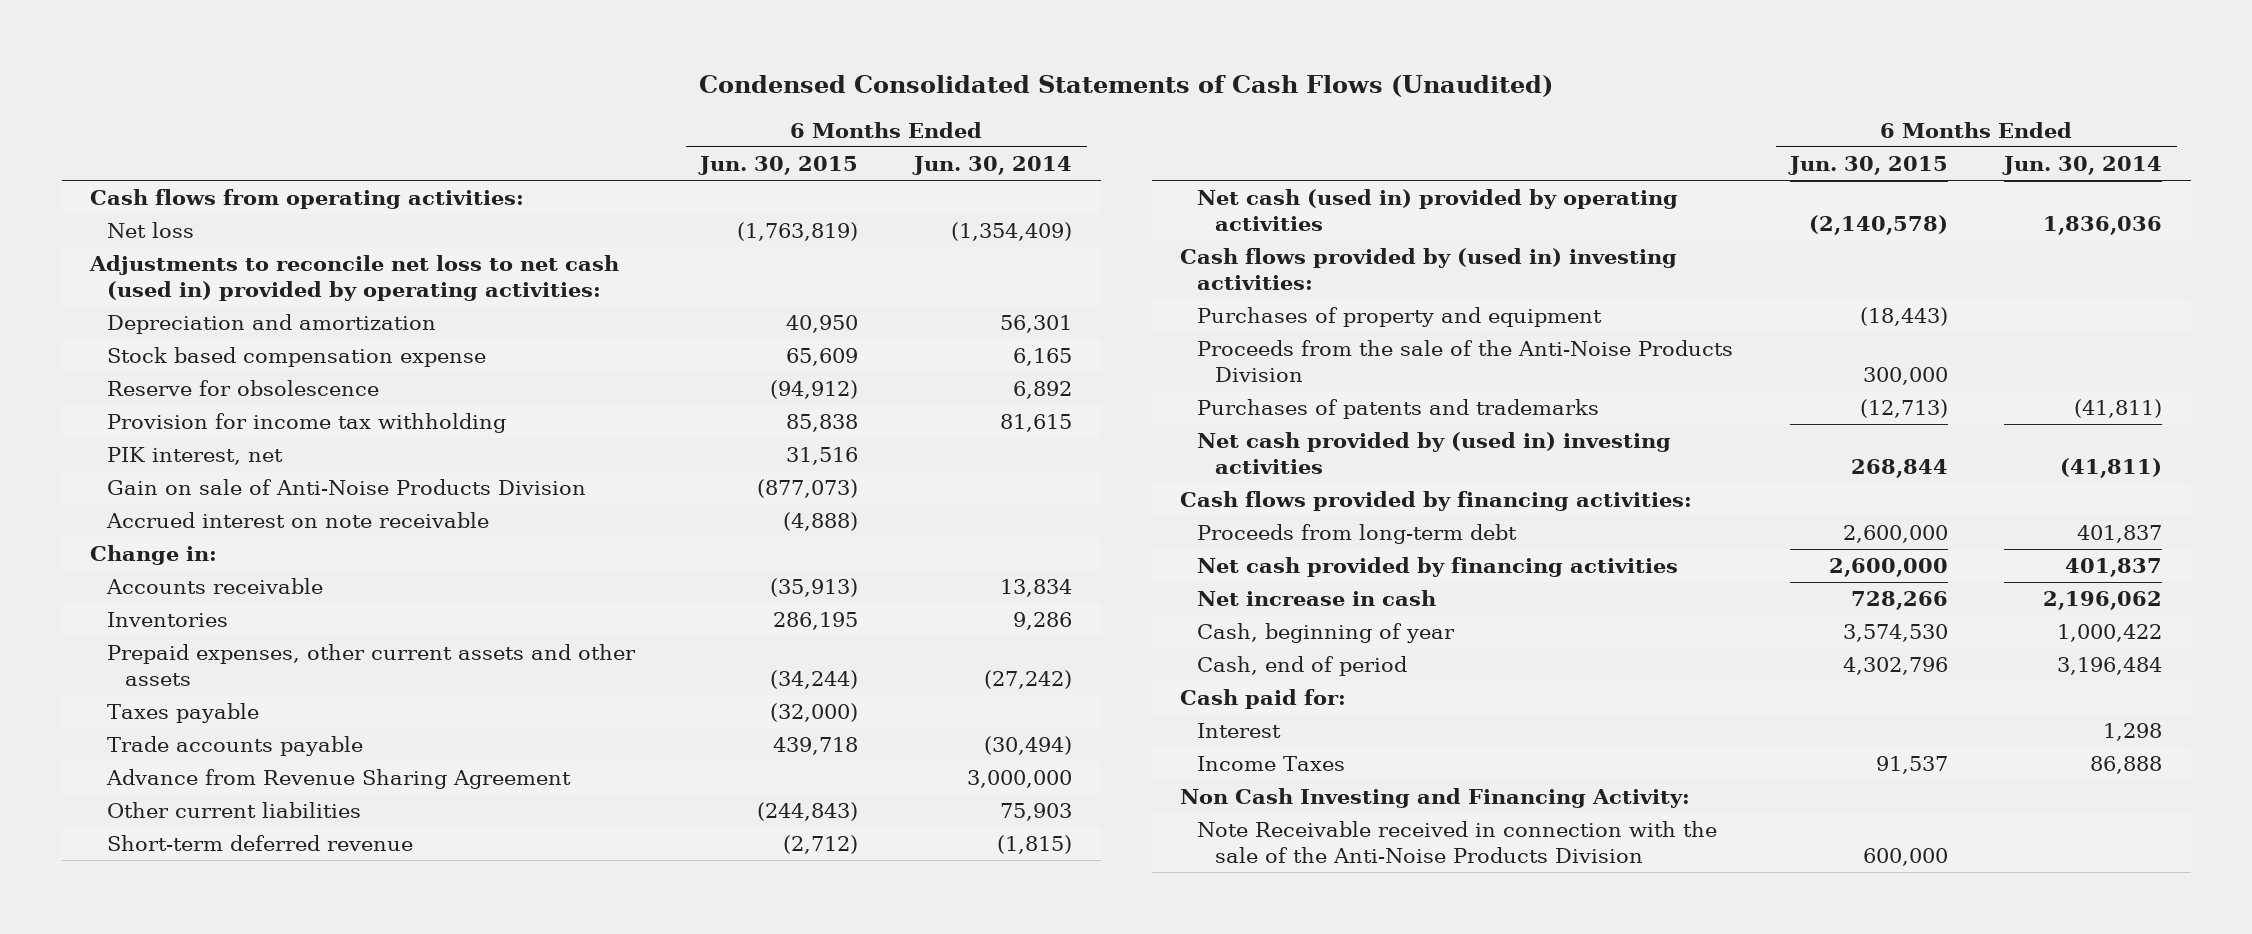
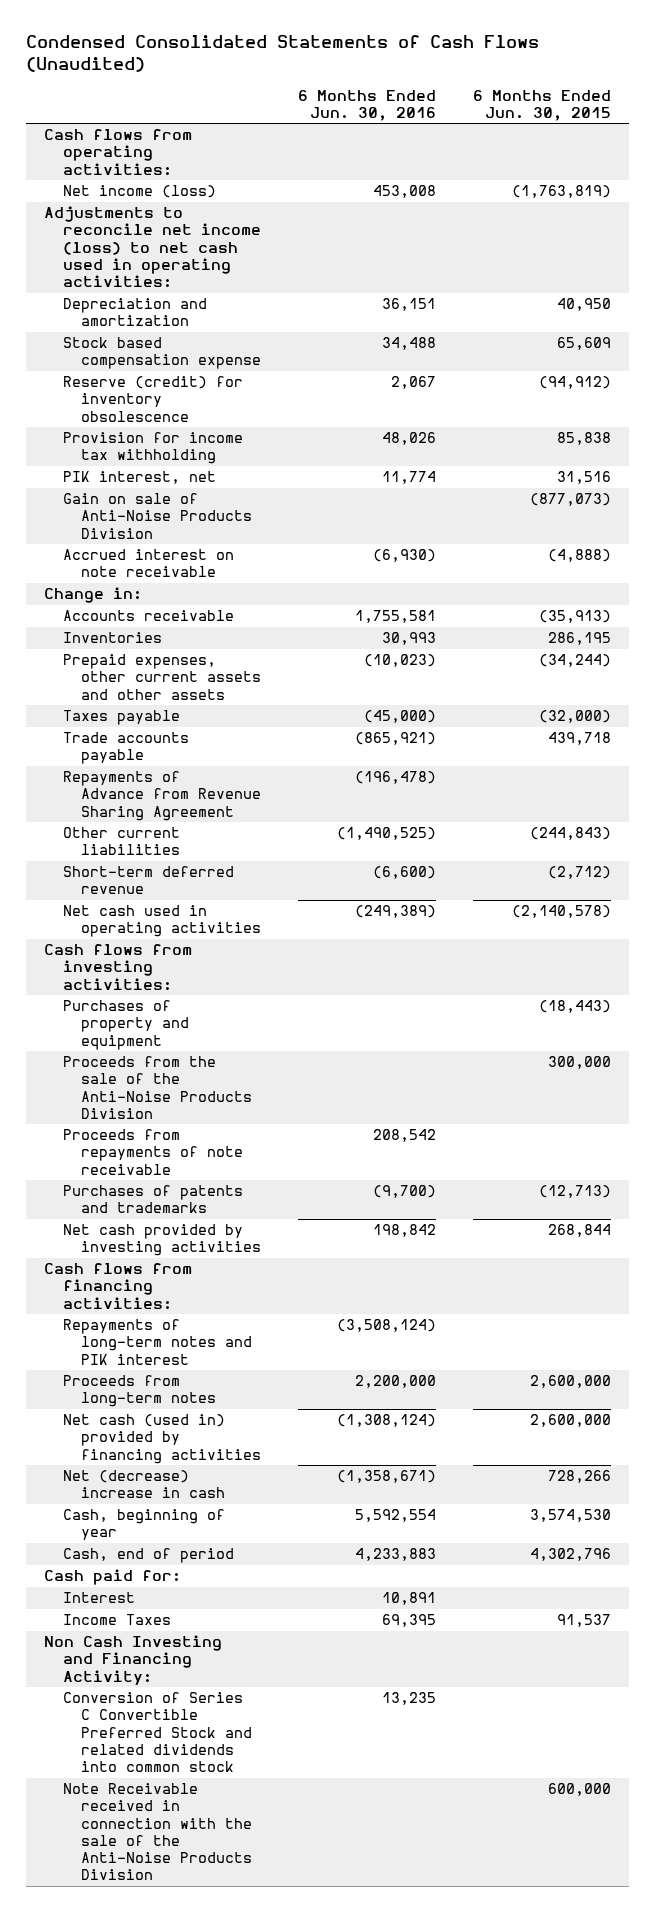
[912,156,1073,176] Jun. 30, 2014 -> none
none -> [298,89,437,122] 6 Months Ended Jun. 30, 2016
[107,222,195,239] Net loss -> [62,185,216,199] Net income (loss)
[88,255,619,301] Adjustments to reconcile net loss to net cash (used in) provided by operating activities: -> [44,206,261,289] Adjustments to reconcile net income (loss) to net cash used in operating activities:
[107,380,380,397] Reserve for obsolescence -> [62,376,243,422] Reserve (credit) for inventory obsolescence
[106,769,572,790] Advance from Revenue Sharing Agreement -> [62,771,262,821] Repayments of Advance from Revenue Sharing Agreement
[1197,189,1679,231] Net cash (used in) provided by operating activities -> [62,905,262,938] Net cash used in operating activities
[1179,248,1677,290] Cash flows provided by (used in) investing activities: -> [44,944,193,991] Cash flows from investing activities:
none -> [62,1129,244,1175] Proceeds from repayments of note receivable
[1197,432,1672,474] Net cash provided by (used in) investing activities -> [62,1224,262,1257] Net cash provided by investing activities
[1179,491,1692,512] Cash flows provided by financing activities: -> [44,1263,193,1310] Cash flows from financing activities:
none -> [62,1319,253,1365] Repayments of long-term notes and PIK interest
[1197,524,1518,545] Proceeds from long-term debt -> [62,1375,217,1408] Proceeds from long-term notes
[1197,557,1679,578] Net cash provided by financing activities -> [62,1414,262,1464] Net cash (used in) provided by financing activities
[1197,590,1437,607] Net increase in cash -> [62,1470,226,1499] Net (decrease) increase in cash
none -> [62,1692,253,1773] Conversion of Series C Convertible Preferred Stock and related dividends into common stock

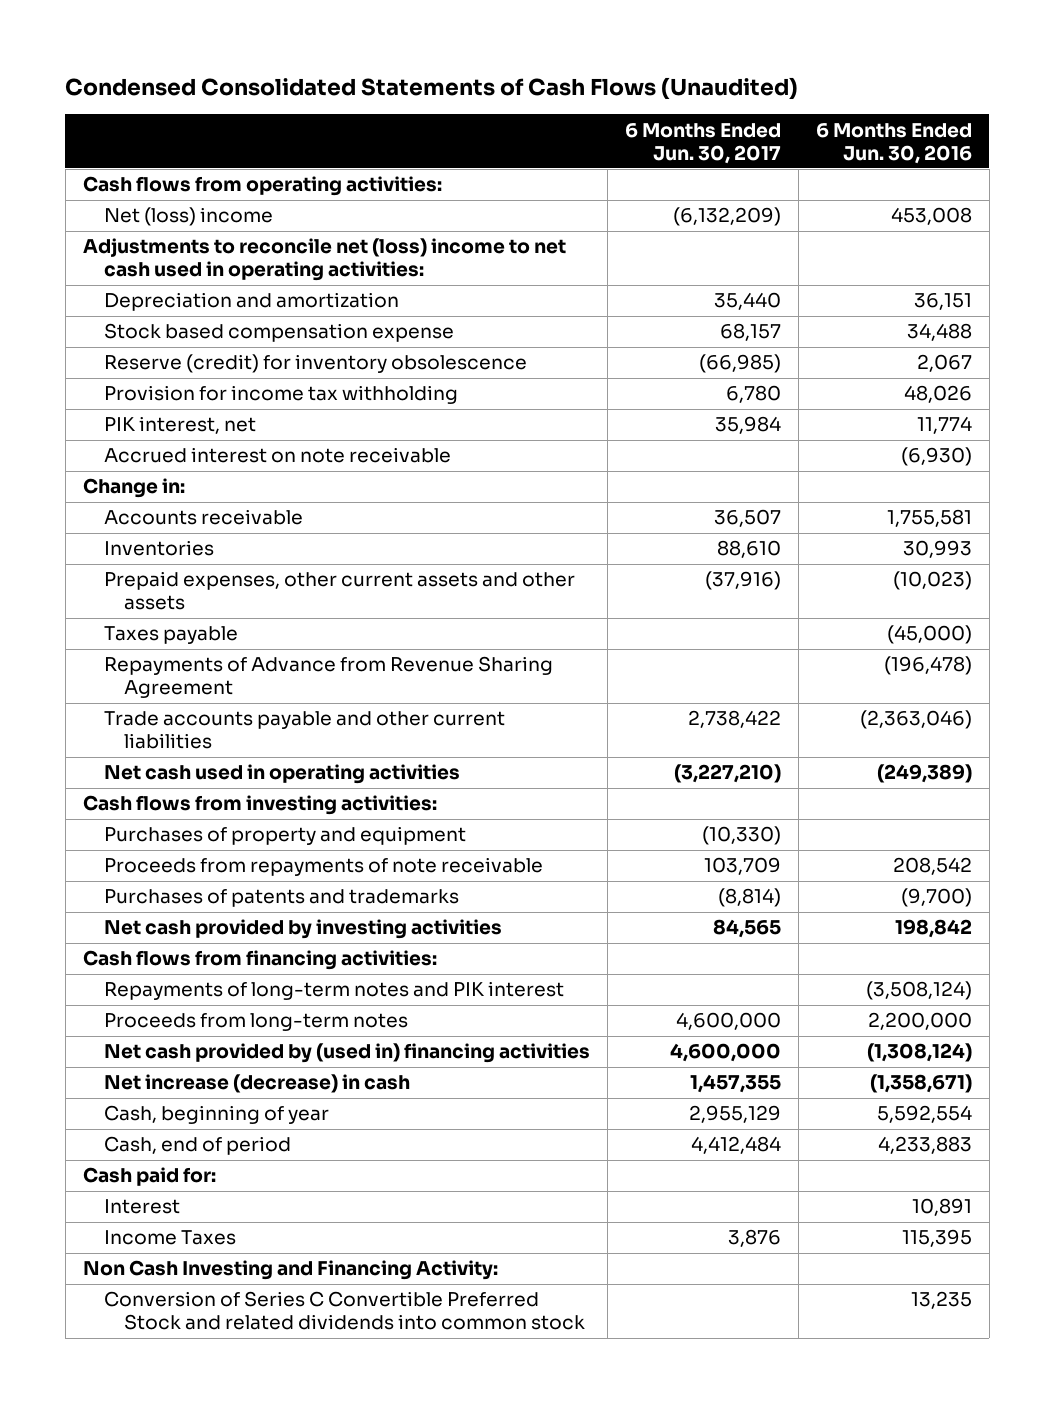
[472,89,611,122] 6 Months Ended Jun. 30, 2015 -> none
none -> [624,122,781,164] 6 Months Ended Jun. 30, 2017
[62,185,216,199] Net income (loss) -> [103,207,273,227] Net (loss) income
[44,206,261,289] Adjustments to reconcile net income (loss) to net cash used in operating activities: -> [82,238,566,282] Adjustments to reconcile net (loss) income to net cash used in operating activities:
[62,493,253,539] Gain on sale of Anti-Noise Products Division -> none
[62,732,189,765] Trade accounts payable -> none
[62,827,181,856] Other current liabilities -> none
[62,866,234,895] Short-term deferred revenue -> none
none -> [103,711,505,750] Trade accounts payable and other current liabilities
[62,1056,253,1119] Proceeds from the sale of the Anti-Noise Products Division -> none
[62,1414,262,1464] Net cash (used in) provided by financing activities -> [103,1043,590,1064] Net cash provided by (used in) financing activities
[62,1470,226,1499] Net (decrease) increase in cash -> [103,1074,410,1094] Net increase (decrease) in cash
[382,1614,437,1628] 69,395 -> [901,1229,972,1248] 115,395
[62,1783,253,1881] Note Receivable received in connection with the sale of the Anti-Noise Products Division -> none

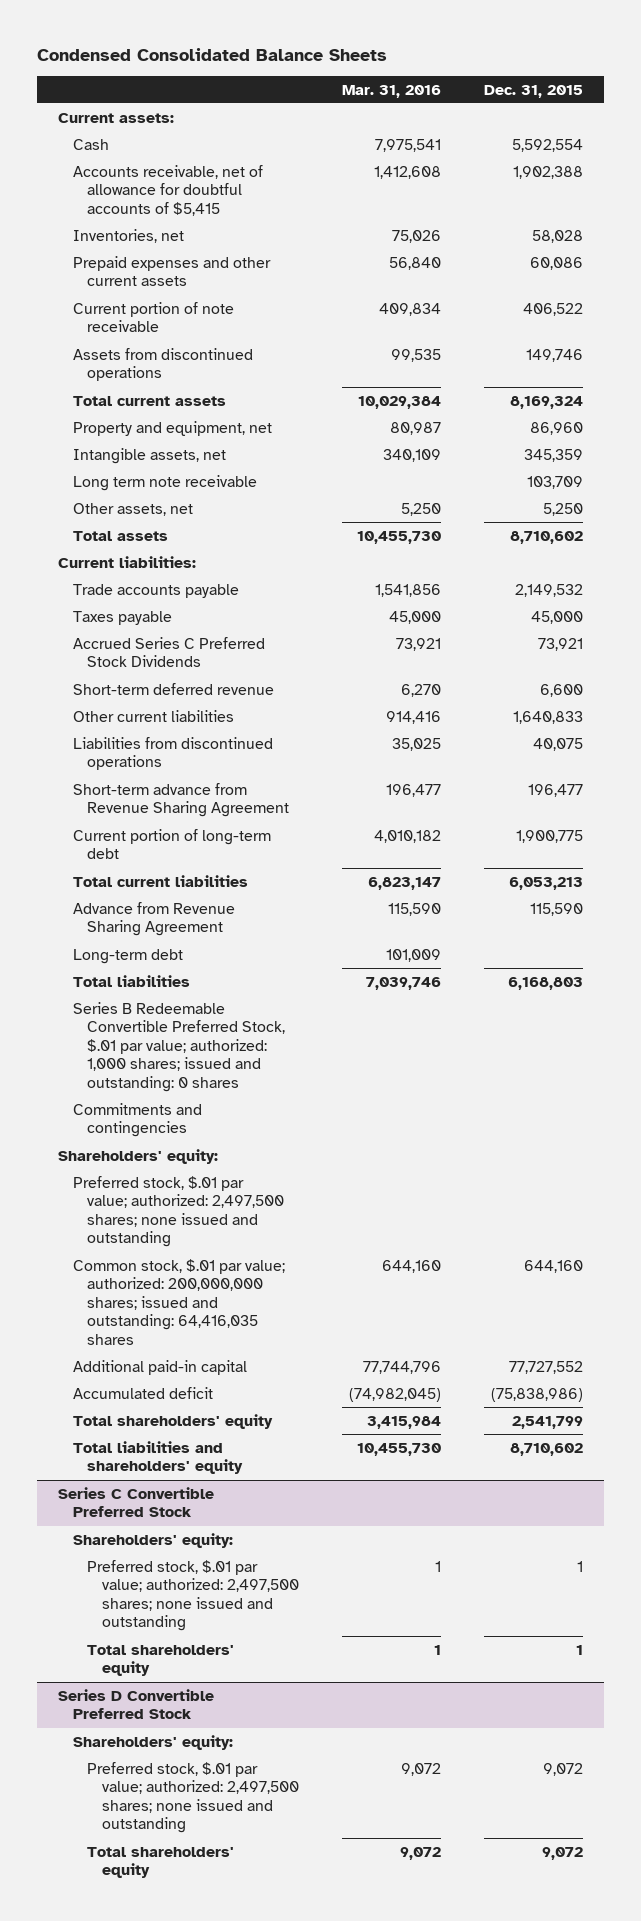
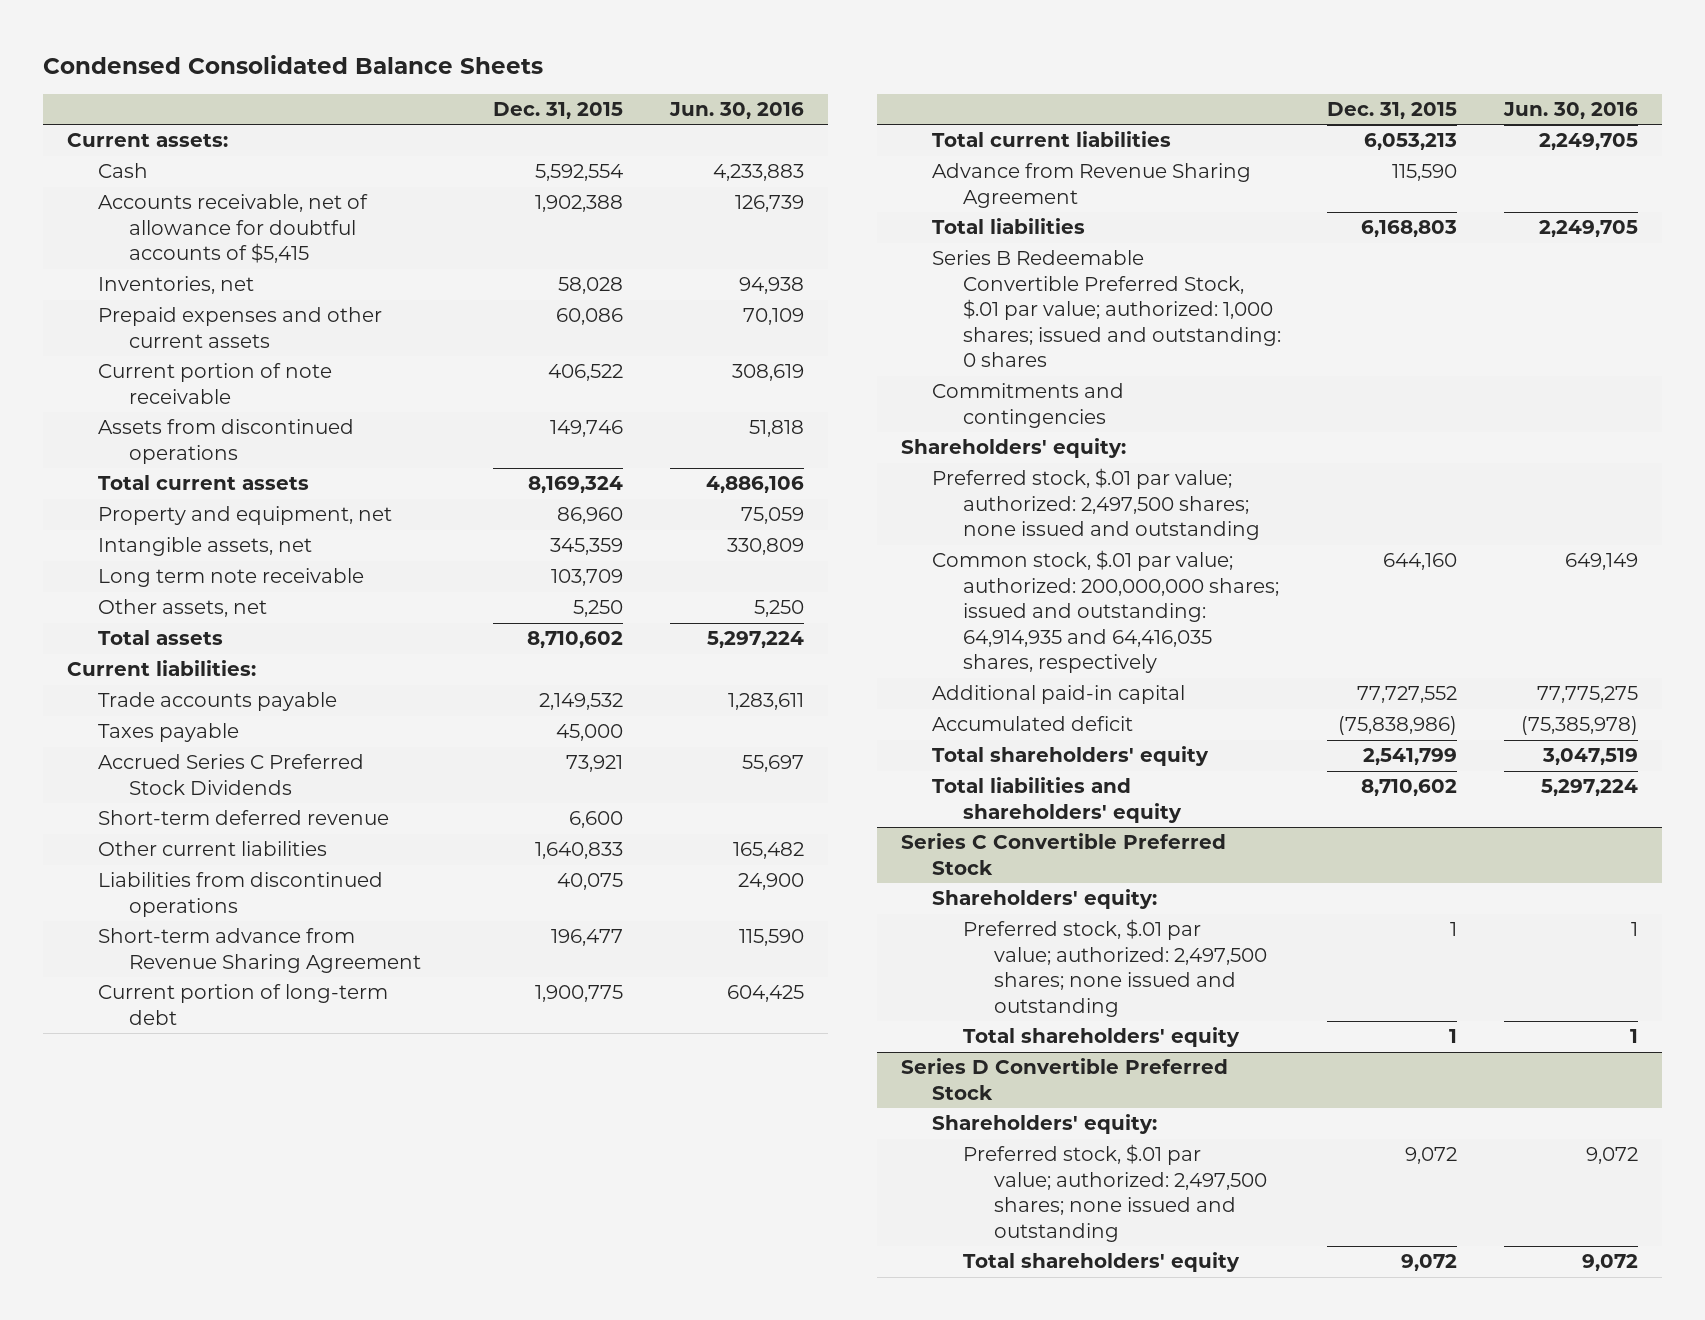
[341,84,441,98] Mar. 31, 2016 -> none
none -> [669,101,805,119] Jun. 30, 2016
[72,948,183,964] Long-term debt -> none
[72,1258,285,1345] Common stock, $.01 par value; authorized: 200,000,000 shares; issued and outstanding: 64,416,035 shares -> [931,550,1279,674] Common stock, $.01 par value; authorized: 200,000,000 shares; issued and outstanding: 64,914,935 and 64,416,035 shares, respectively

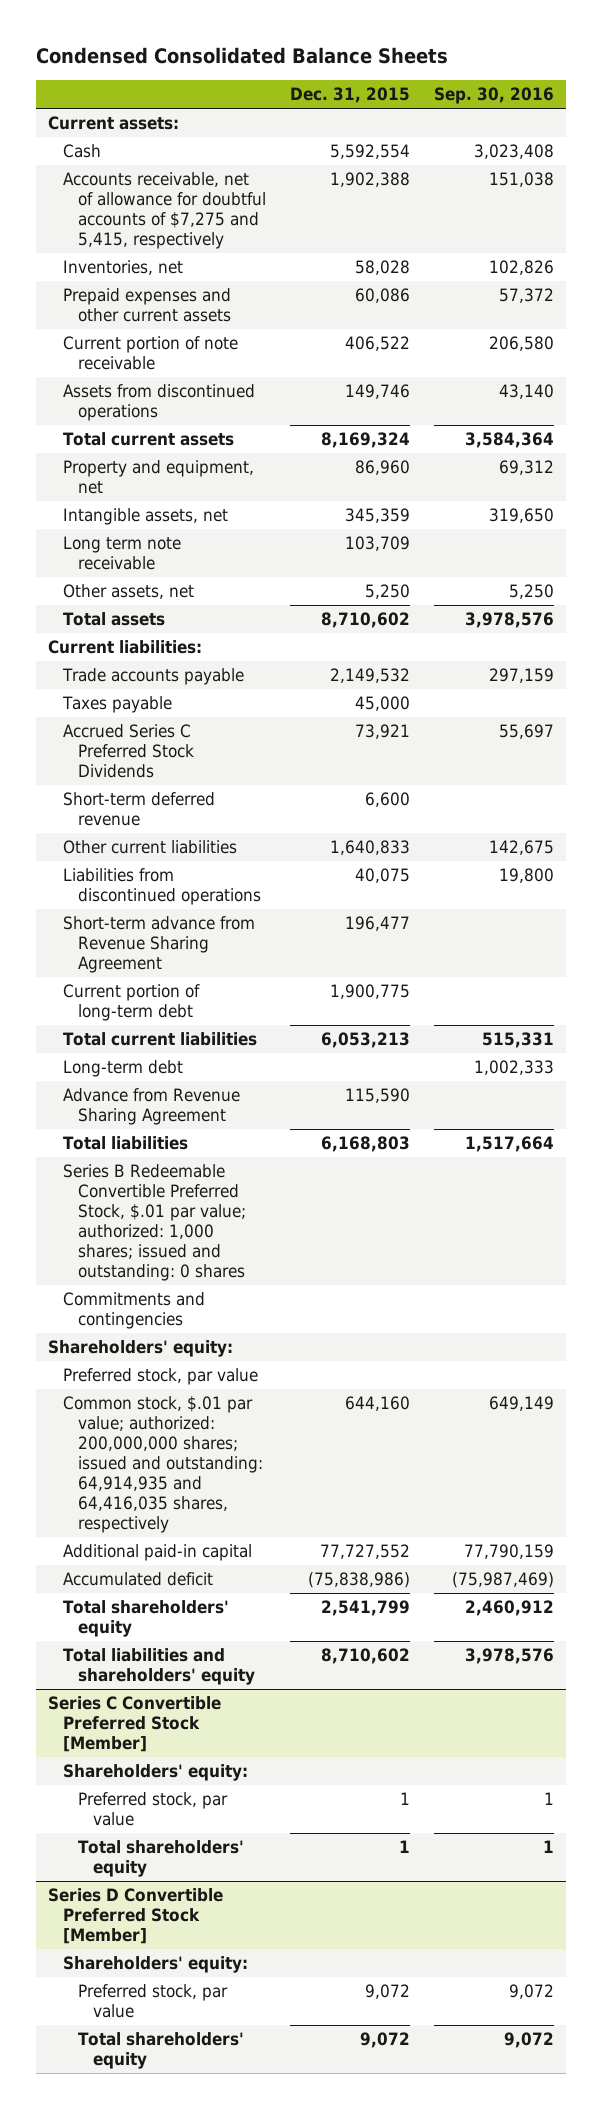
[669,101,805,119] Jun. 30, 2016 -> none
none -> [434,87,555,105] Sep. 30, 2016
[97,194,368,264] Accounts receivable, net of allowance for doubtful accounts of $5,415 -> [63,172,266,250] Accounts receivable, net of allowance for doubtful accounts of $7,275 and 5,415, respectively
none -> [63,1060,184,1078] Long-term debt
[931,468,1260,541] Preferred stock, $.01 par value; authorized: 2,497,500 shares; none issued and outstanding -> [63,1368,259,1386] Preferred stock, par value
[900,833,1226,875] Series C Convertible Preferred Stock -> [48,1696,222,1753] Series C Convertible Preferred Stock [Member]
[962,919,1267,1017] Preferred stock, $.01 par value; authorized: 2,497,500 shares; none issued and outstanding -> [77,1792,228,1827] Preferred stock, par value
[900,1058,1228,1100] Series D Convertible Preferred Stock -> [48,1888,224,1945] Series D Convertible Preferred Stock [Member]
[962,1144,1267,1242] Preferred stock, $.01 par value; authorized: 2,497,500 shares; none issued and outstanding -> [77,1984,228,2019] Preferred stock, par value

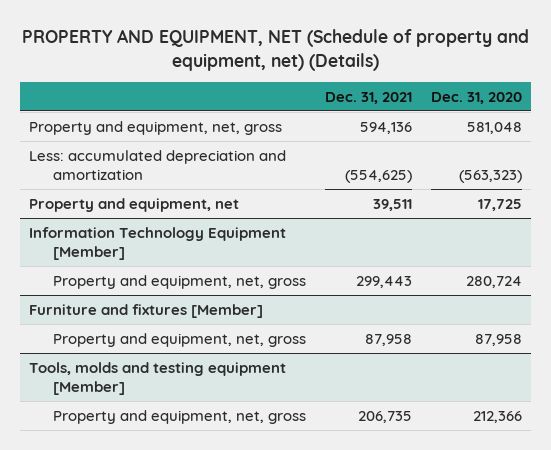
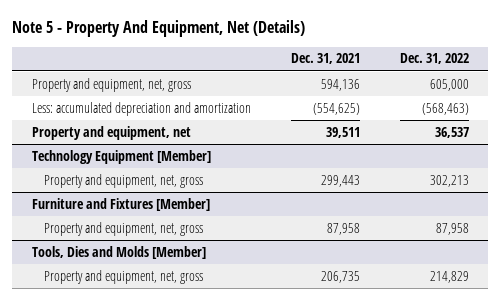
[21,29,529,72] PROPERTY AND EQUIPMENT, NET (Schedule of property and equipment, net) (Details) -> [12,20,306,38] Note 5 - Property And Equipment, Net (Details)
[430,91,522,104] Dec. 31, 2020 -> none
none -> [399,53,469,65] Dec. 31, 2022
[29,226,287,261] Information Technology Equipment [Member] -> [32,149,212,164] Technology Equipment [Member]
[29,303,264,318] Furniture and fixtures [Member] -> [32,197,211,211] Furniture and Fixtures [Member]
[29,361,287,396] Tools, molds and testing equipment [Member] -> [32,245,207,259] Tools, Dies and Molds [Member]

